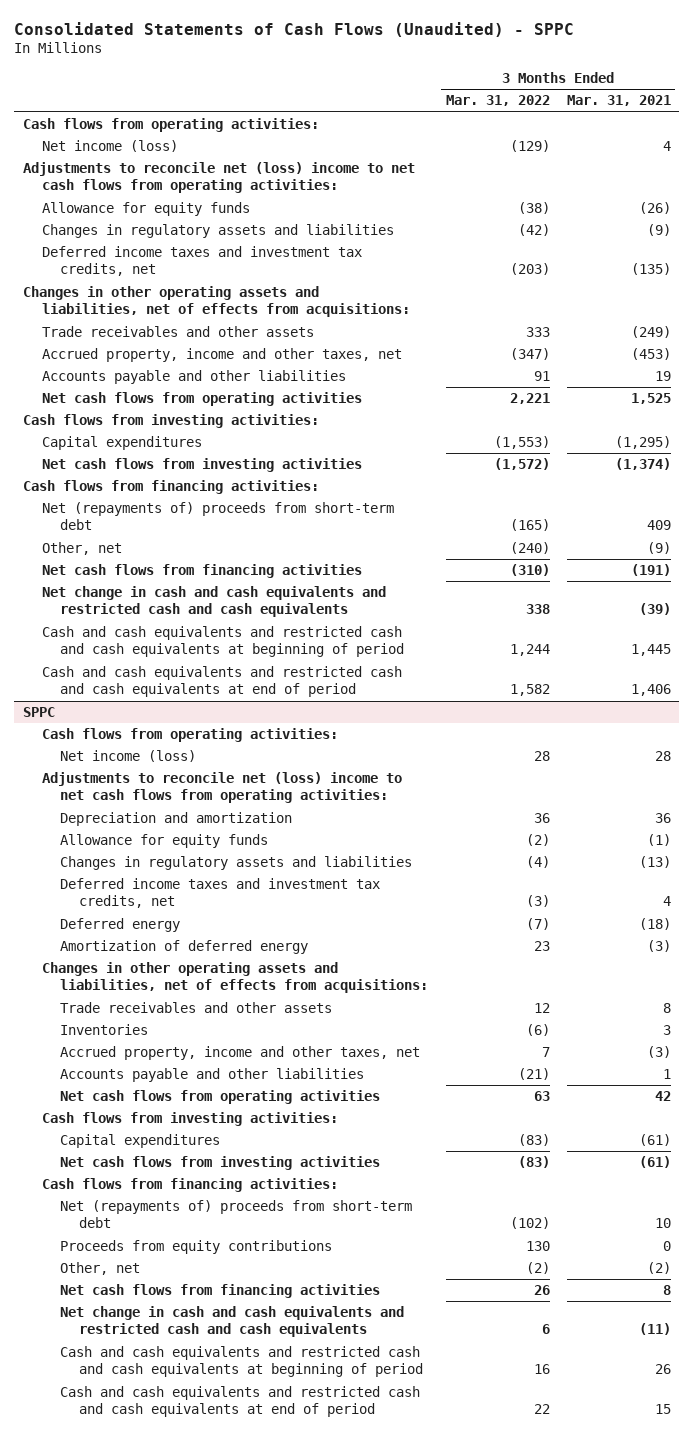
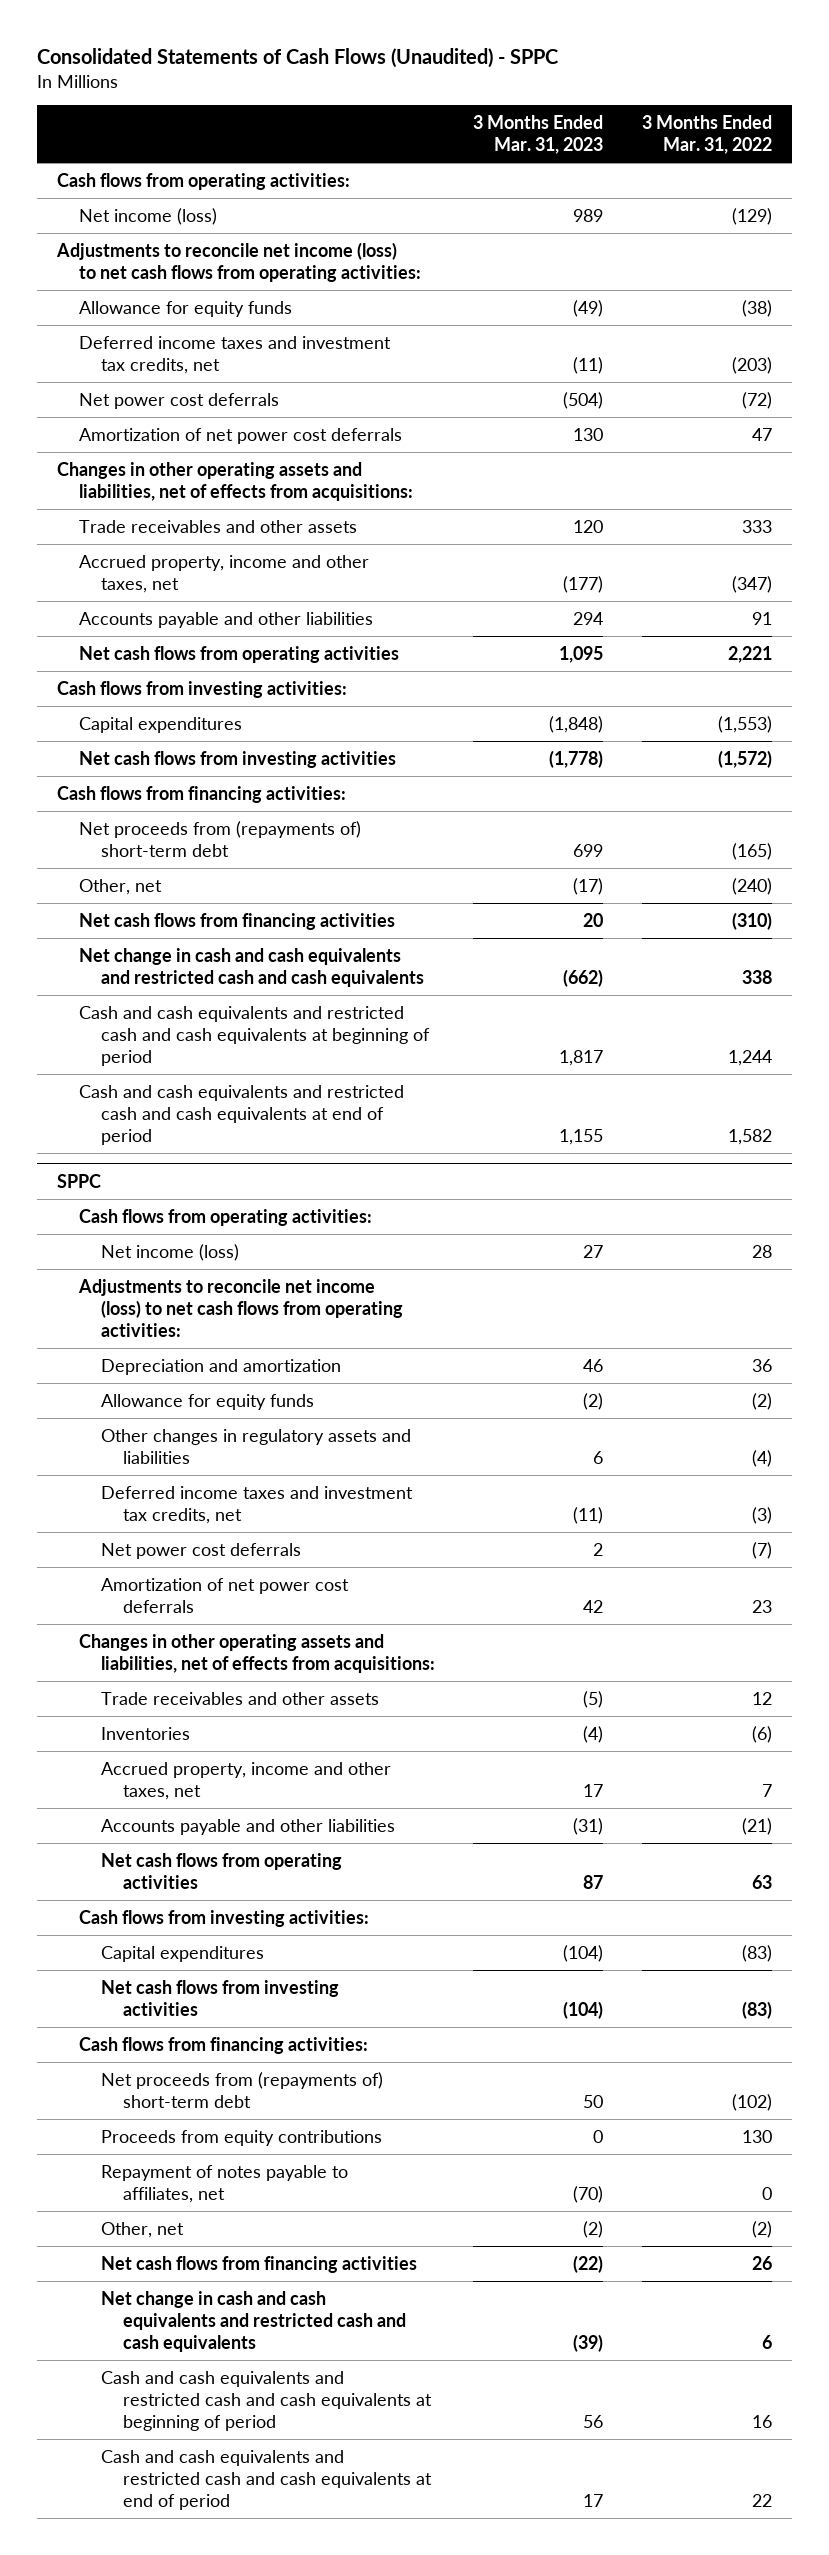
[566,95,671,107] Mar. 31, 2021 -> none
none -> [473,114,604,154] 3 Months Ended Mar. 31, 2023
[22,162,415,194] Adjustments to reconcile net (loss) income to net cash flows from operating activities: -> [55,241,421,282] Adjustments to reconcile net income (loss) to net cash flows from operating activities:
[41,224,394,239] Changes in regulatory assets and liabilities -> none
none -> [78,392,279,409] Net power cost deferrals
none -> [78,427,402,444] Amortization of net power cost deferrals
[41,502,394,531] Net (repayments of) proceeds from short-term debt -> [78,820,361,857] Net proceeds from (repayments of) short-term debt
[41,772,402,804] Adjustments to reconcile net (loss) income to net cash flows from operating activities: -> [77,1278,403,1337] Adjustments to reconcile net income (loss) to net cash flows from operating activities:
[60,856,413,871] Changes in regulatory assets and liabilities -> [100,1428,411,1464] Other changes in regulatory assets and liabilities
[60,918,181,933] Deferred energy -> [100,1542,301,1559] Net power cost deferrals
[60,940,309,955] Amortization of deferred energy -> [100,1577,349,1613] Amortization of net power cost deferrals
[60,1200,413,1229] Net (repayments of) proceeds from short-term debt -> [100,2071,383,2108] Net proceeds from (repayments of) short-term debt
none -> [100,2164,348,2203] Repayment of notes payable to affiliates, net

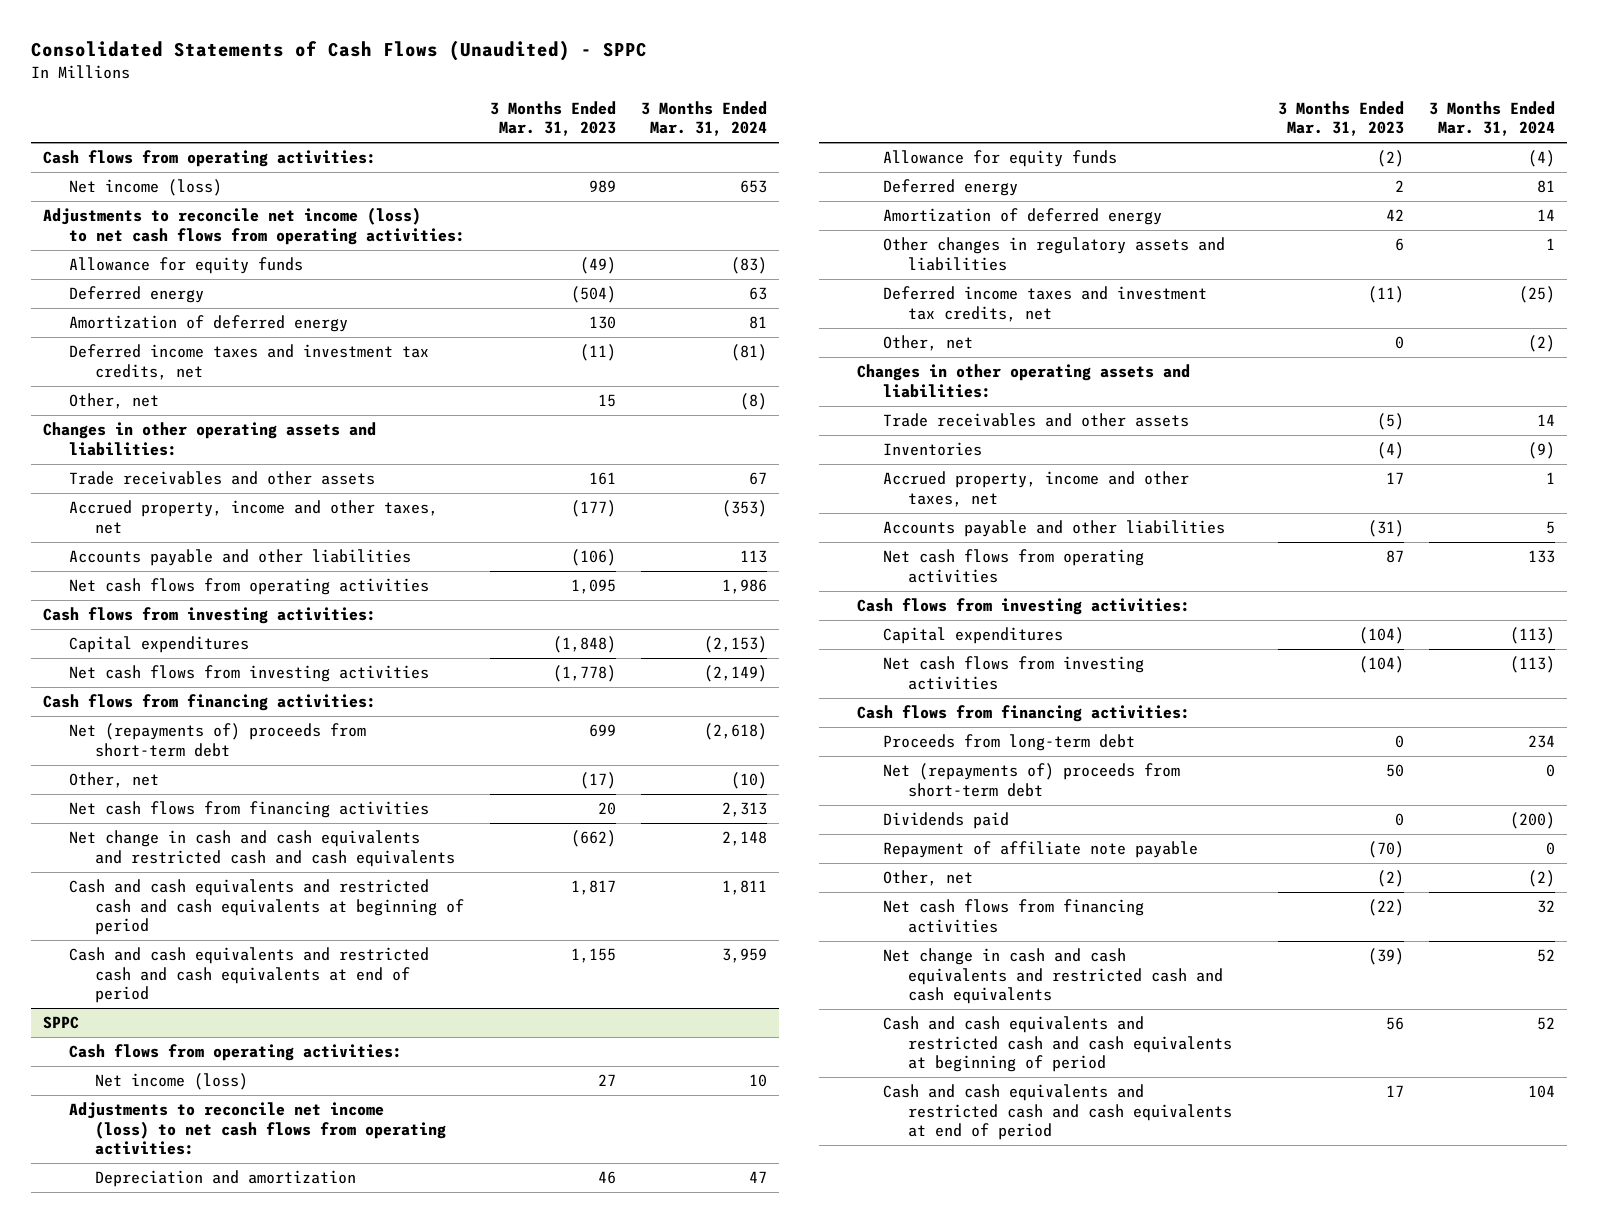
[642,114,773,154] 3 Months Ended Mar. 31, 2022 -> none
none -> [640,100,767,137] 3 Months Ended Mar. 31, 2024
none -> [69,286,205,304] Deferred energy
none -> [69,315,349,333] Amortization of deferred energy
[78,392,279,409] Net power cost deferrals -> none
[78,427,402,444] Amortization of net power cost deferrals -> none
none -> [69,393,160,410] Other, net
[56,461,413,501] Changes in other operating assets and liabilities, net of effects from acquisitions: -> [43,422,377,456] Changes in other operating assets and liabilities:
[573,519,604,533] 120 -> [588,472,616,486] 161
[573,611,604,625] 294 -> [570,549,616,567] (106)
[78,820,361,857] Net proceeds from (repayments of) short-term debt -> [69,723,367,757] Net (repayments of) proceeds from short-term debt
none -> [882,179,1018,197] Deferred energy
none -> [882,208,1162,226] Amortization of deferred energy
[100,1542,301,1559] Net power cost deferrals -> none
[100,1577,349,1613] Amortization of net power cost deferrals -> none
none -> [882,335,973,352] Other, net
[78,1633,435,1673] Changes in other operating assets and liabilities, net of effects from acquisitions: -> [857,364,1191,398] Changes in other operating assets and liabilities:
[100,2129,382,2146] Proceeds from equity contributions -> none
none -> [882,734,1135,752] Proceeds from long-term debt
[100,2071,383,2108] Net proceeds from (repayments of) short-term debt -> [882,763,1180,797] Net (repayments of) proceeds from short-term debt
none -> [882,812,1009,830] Dividends paid
[100,2164,348,2203] Repayment of notes payable to affiliates, net -> [882,841,1198,859] Repayment of affiliate note payable

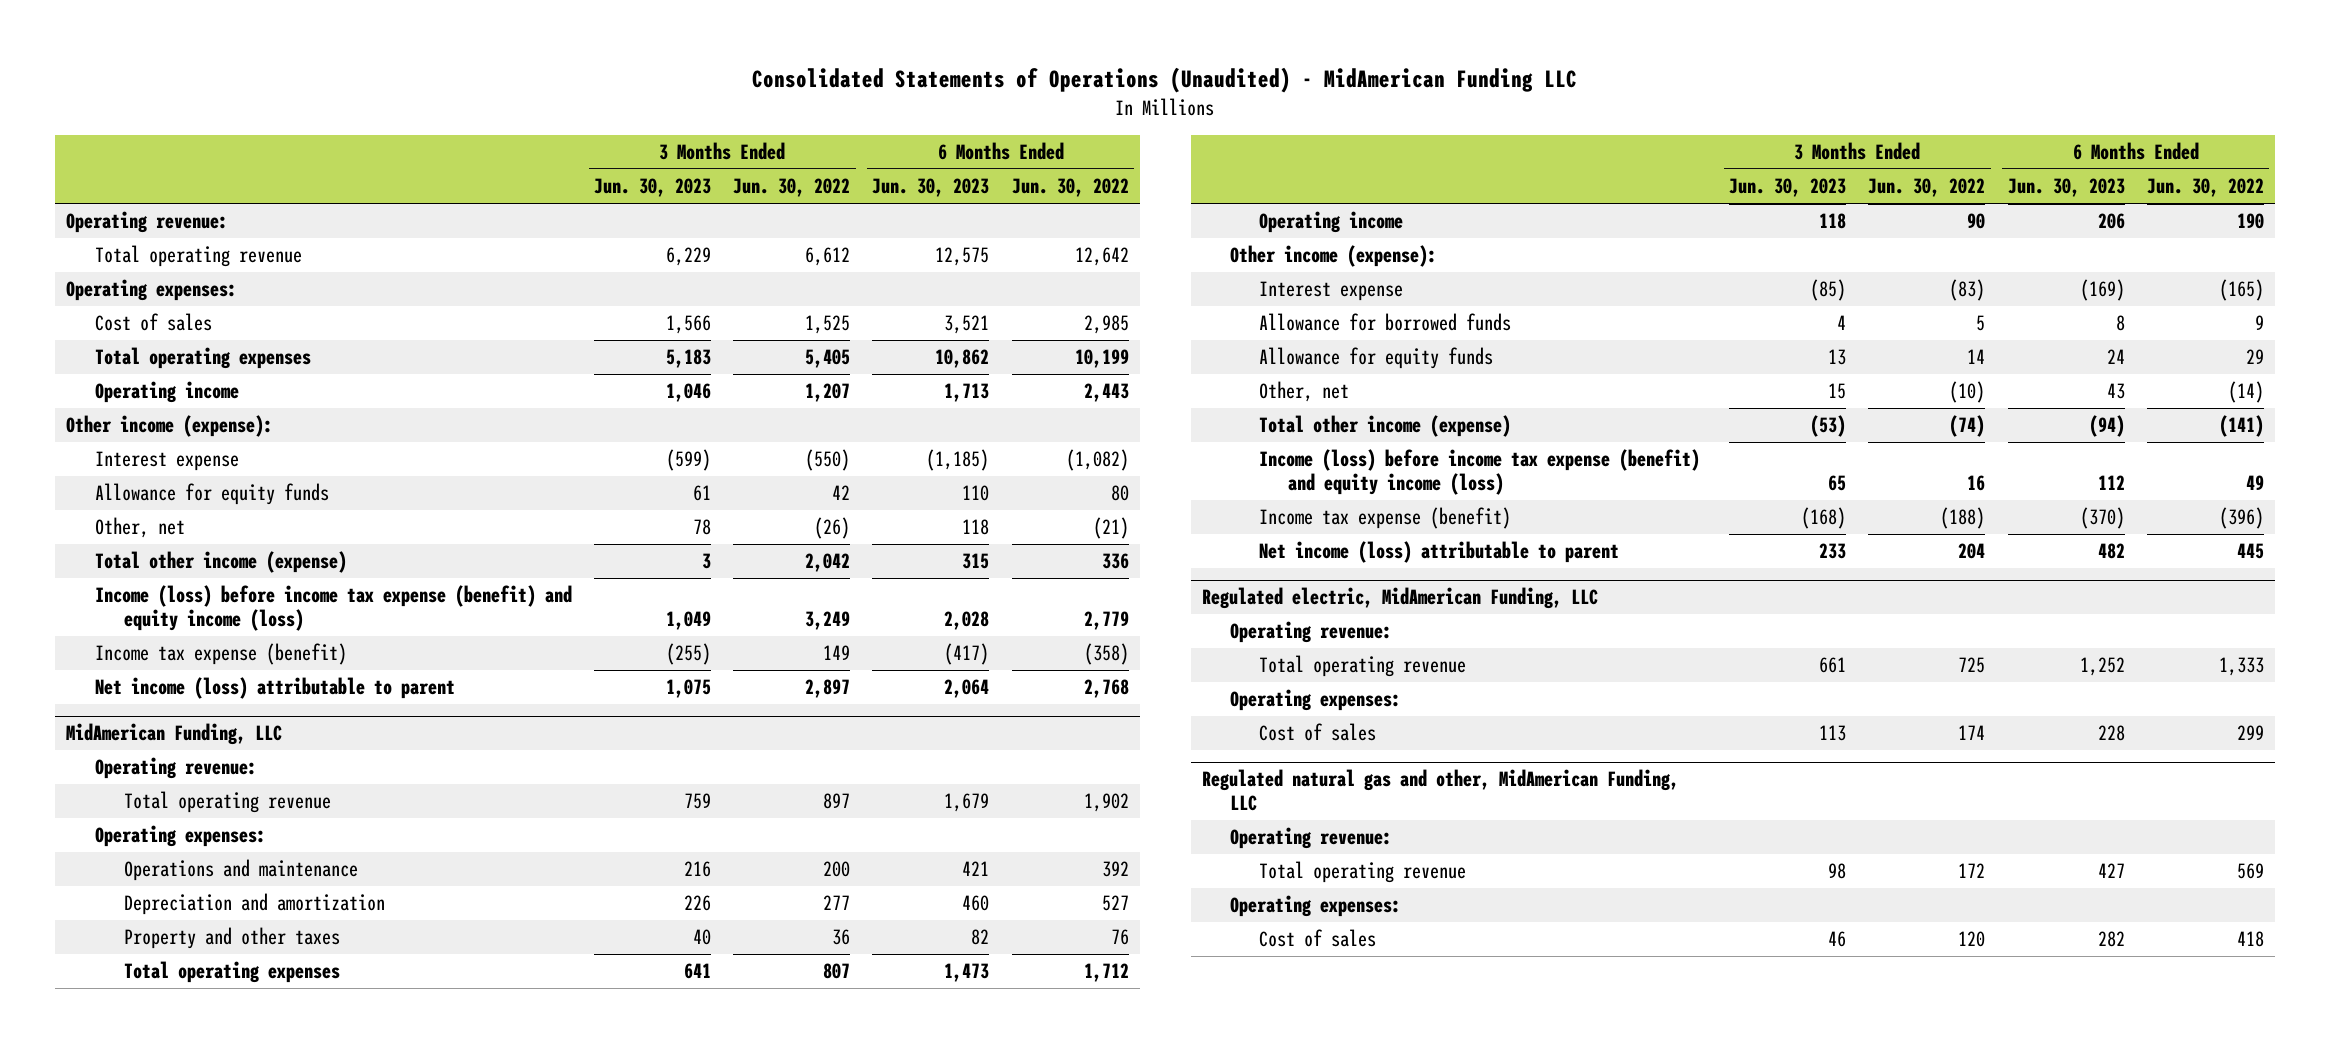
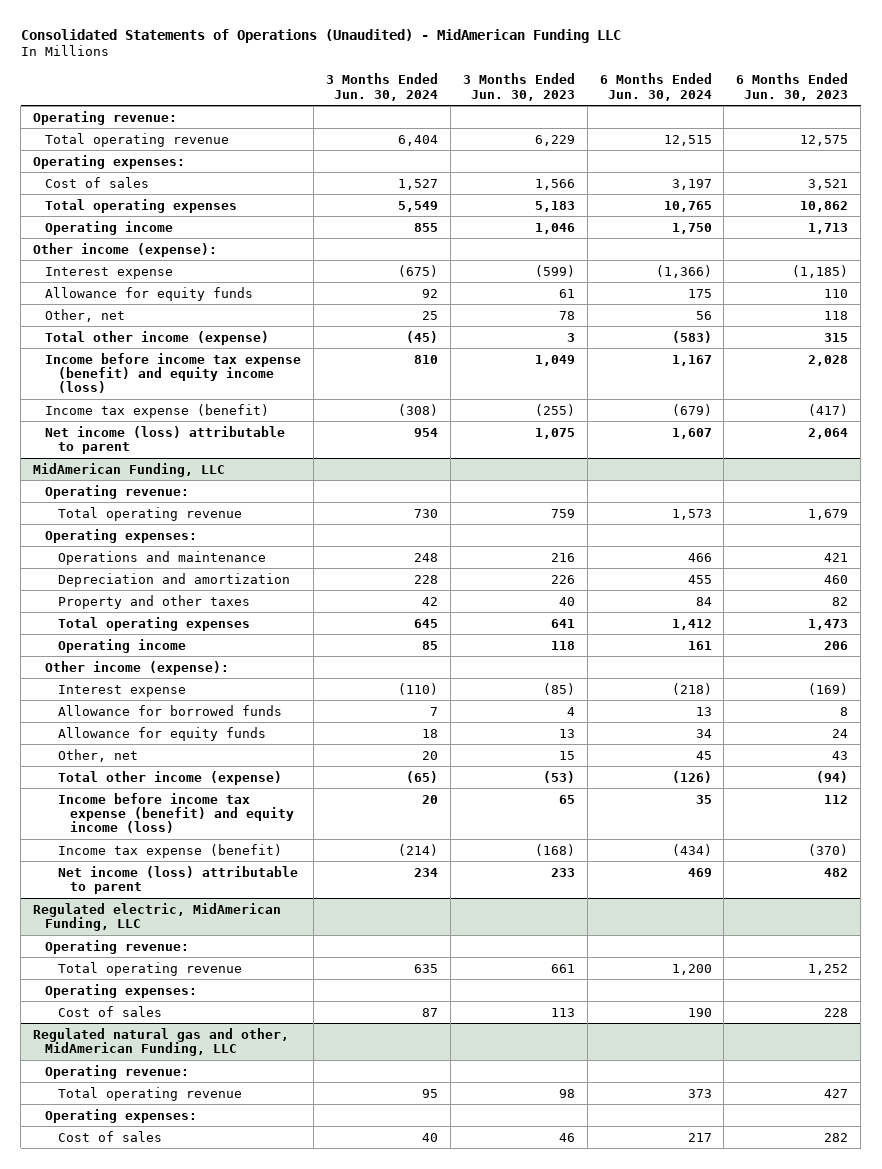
[733,178,851,198] Jun. 30, 2022 -> none
[1011,178,1129,198] Jun. 30, 2022 -> none
none -> [326,73,439,101] 3 Months Ended Jun. 30, 2024
none -> [599,73,712,101] 6 Months Ended Jun. 30, 2024
[95,585,573,632] Income (loss) before income tax expense (benefit) and equity income (loss) -> [45,352,302,394] Income before income tax expense (benefit) and equity income (loss)
[1258,449,1700,496] Income (loss) before income tax expense (benefit) and equity income (loss) -> [57,792,294,834] Income before income tax expense (benefit) and equity income (loss)

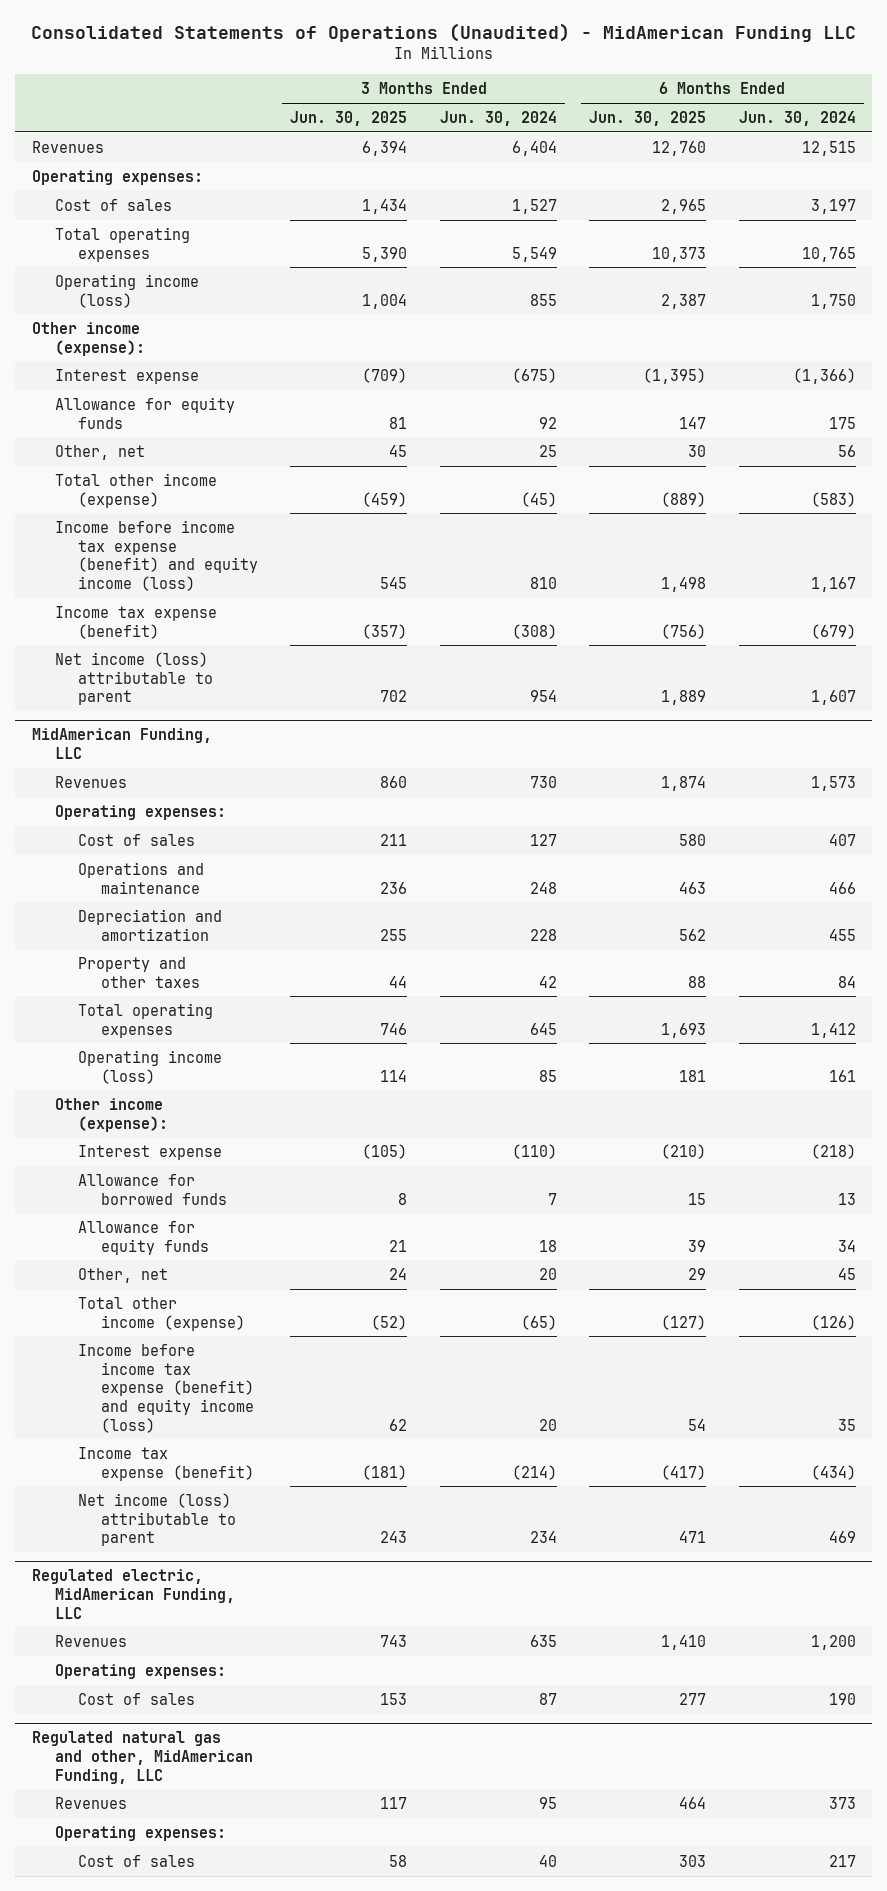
[462,73,575,101] 3 Months Ended Jun. 30, 2023 -> none
[736,73,849,101] 6 Months Ended Jun. 30, 2023 -> none
none -> [290,110,408,126] Jun. 30, 2025
none -> [589,110,707,126] Jun. 30, 2025
[33,110,178,125] Operating revenue: -> none
[45,132,230,147] Total operating revenue -> [31,140,104,153] Revenues
[45,220,174,235] Operating income -> [54,273,199,308] Operating income (loss)
[45,484,190,499] Operating revenue: -> none
[57,506,242,521] Total operating revenue -> [54,775,127,788] Revenues
none -> [77,833,195,846] Cost of sales
[57,638,186,653] Operating income -> [77,1049,222,1084] Operating income (loss)
[45,939,190,954] Operating revenue: -> none
[57,961,242,976] Total operating revenue -> [54,1634,127,1647] Revenues
[45,1064,190,1079] Operating revenue: -> none
[57,1086,242,1101] Total operating revenue -> [54,1796,127,1809] Revenues

